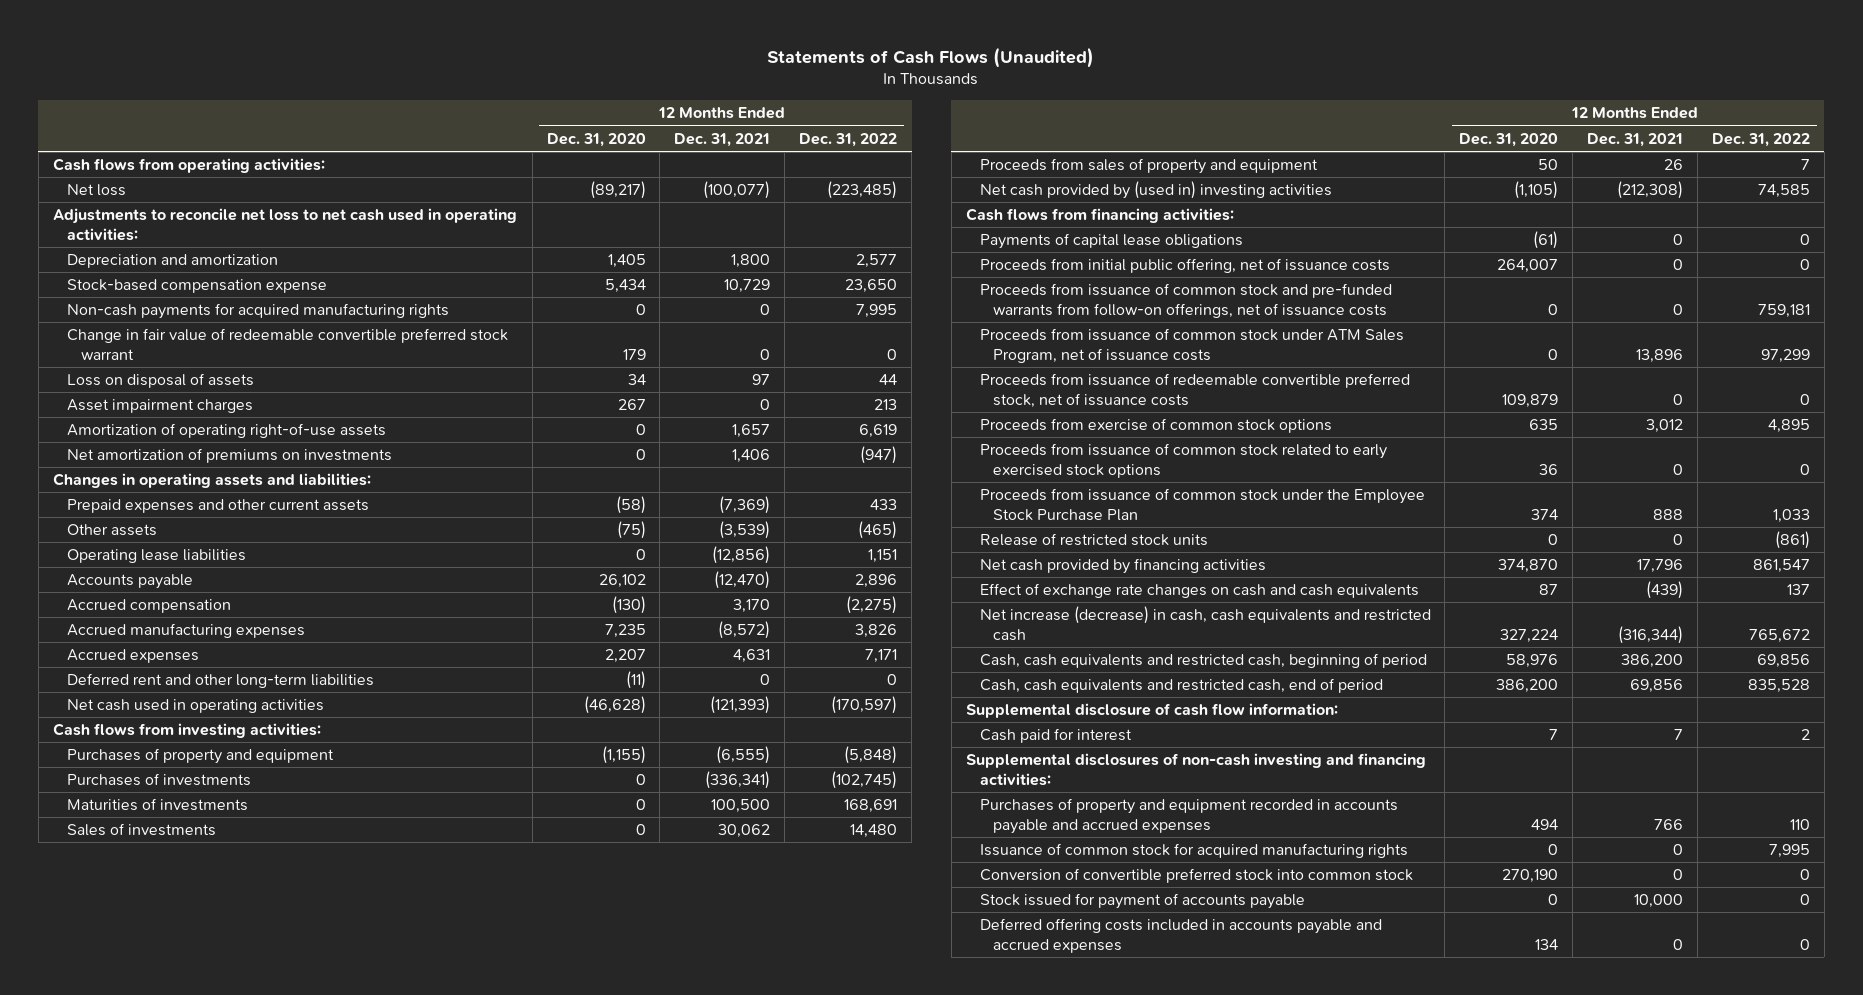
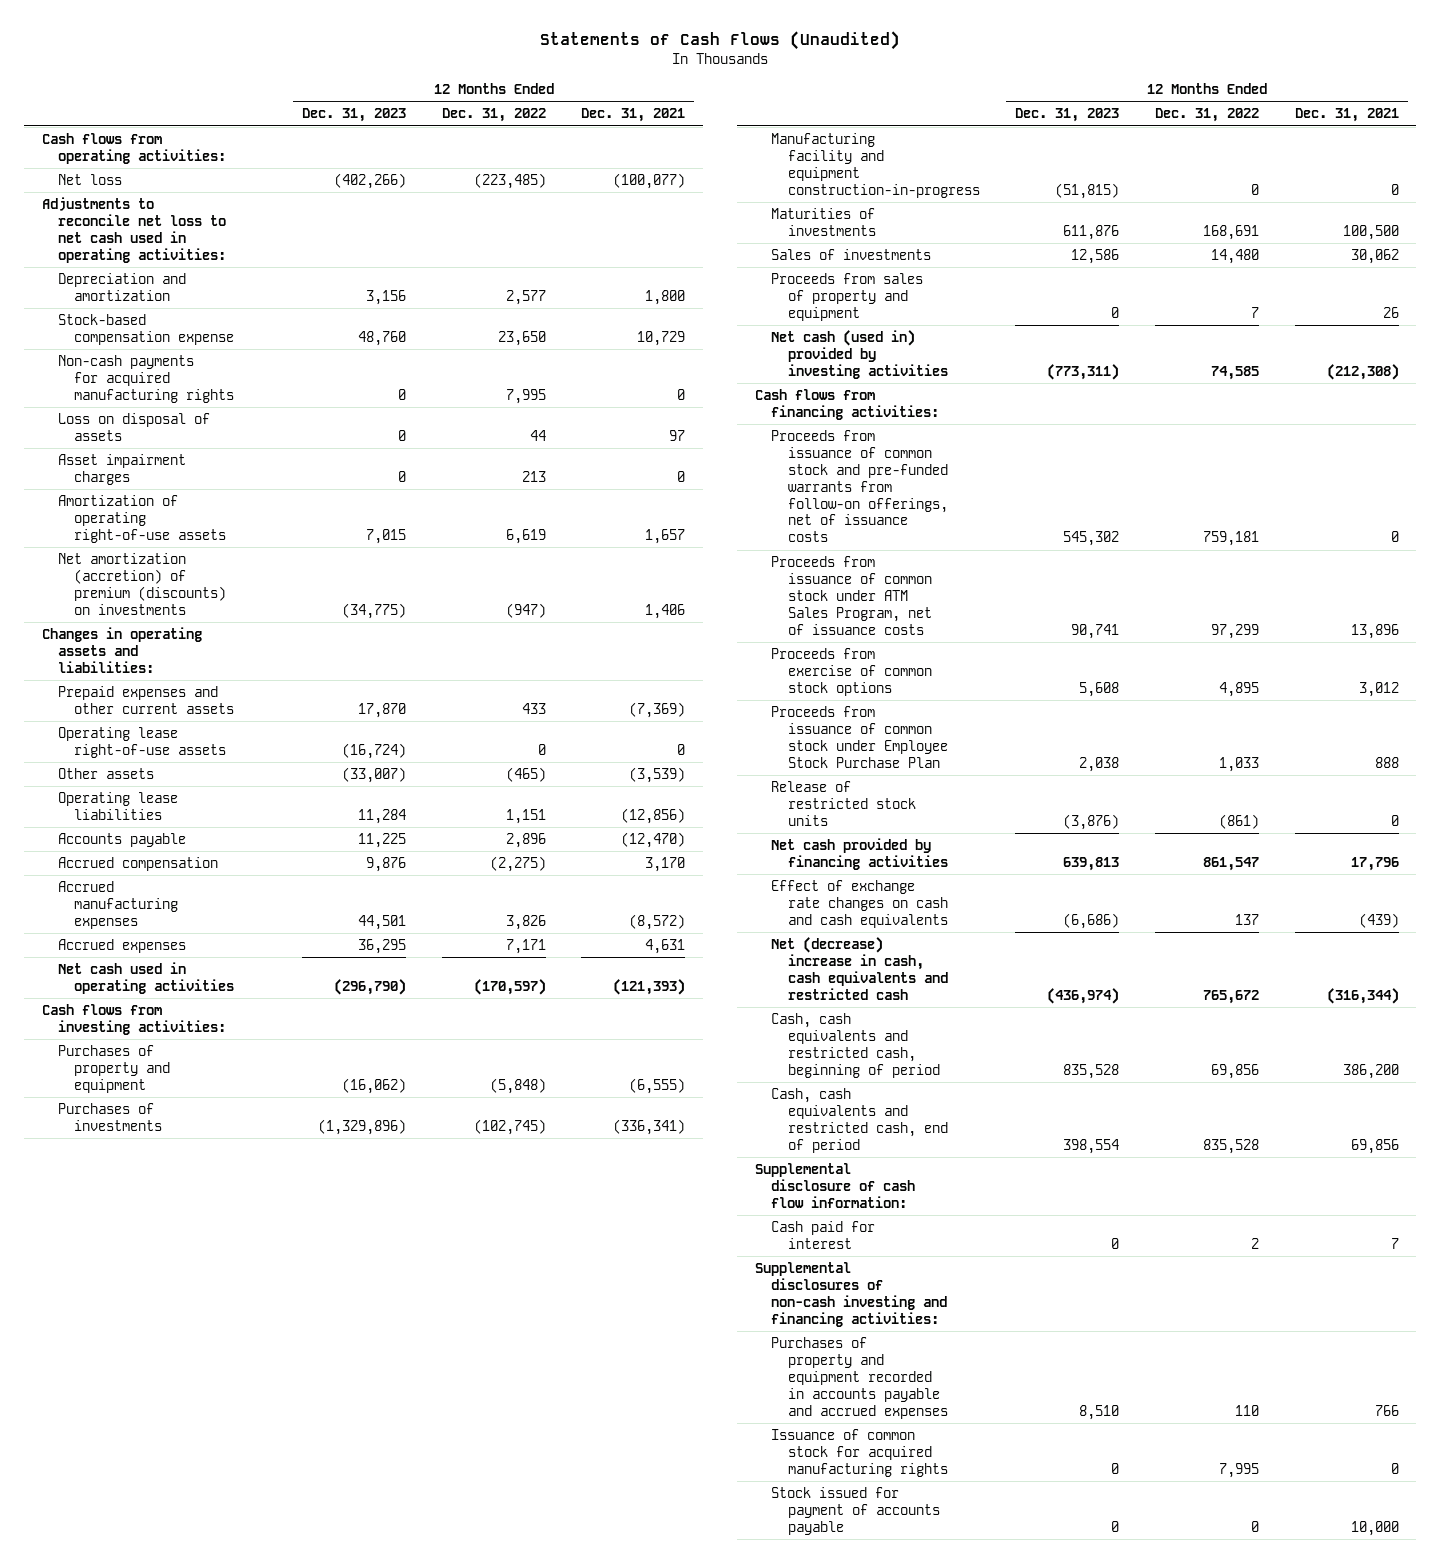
[546,132,646,147] Dec. 31, 2020 -> none
none -> [302,108,407,123] Dec. 31, 2023
[66,328,508,360] Change in fair value of redeemable convertible preferred stock warrant -> none
[66,448,392,464] Net amortization of premiums on investments -> [58,552,227,615] Net amortization (accretion) of premium (discounts) on investments
none -> [58,726,227,758] Operating lease right-of-use assets
[66,673,374,689] Deferred rent and other long-term liabilities -> none
none -> [771,132,980,198] Manufacturing facility and equipment construction-in-progress
[979,181,1332,200] Net cash provided by (used in) investing activities -> [771,329,948,379] Net cash (used in) provided by investing activities
[979,233,1243,250] Payments of capital lease obligations -> none
[979,258,1390,274] Proceeds from initial public offering, net of issuance costs -> none
[979,373,1410,408] Proceeds from issuance of redeemable convertible preferred stock, net of issuance costs -> none
[979,443,1387,478] Proceeds from issuance of common stock related to early exercised stock options -> none
[979,488,1425,521] Proceeds from issuance of common stock under the Employee Stock Purchase Plan -> [771,705,948,768] Proceeds from issuance of common stock under Employee Stock Purchase Plan
[979,606,1431,641] Net increase (decrease) in cash, cash equivalents and restricted cash -> [771,936,948,1000] Net (decrease) increase in cash, cash equivalents and restricted cash
[979,868,1413,884] Conversion of convertible preferred stock into common stock -> none
[979,918,1382,953] Deferred offering costs included in accounts payable and accrued expenses -> none

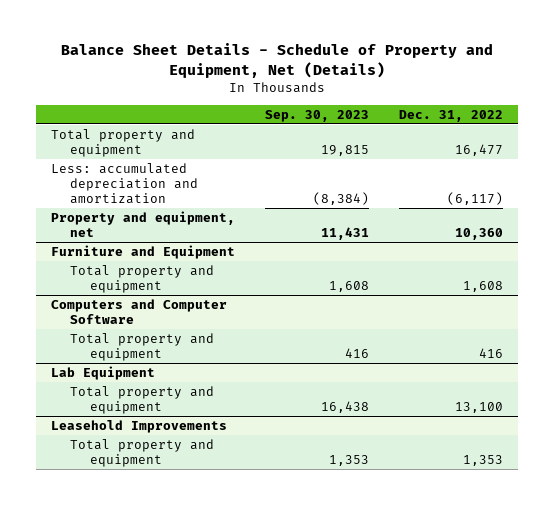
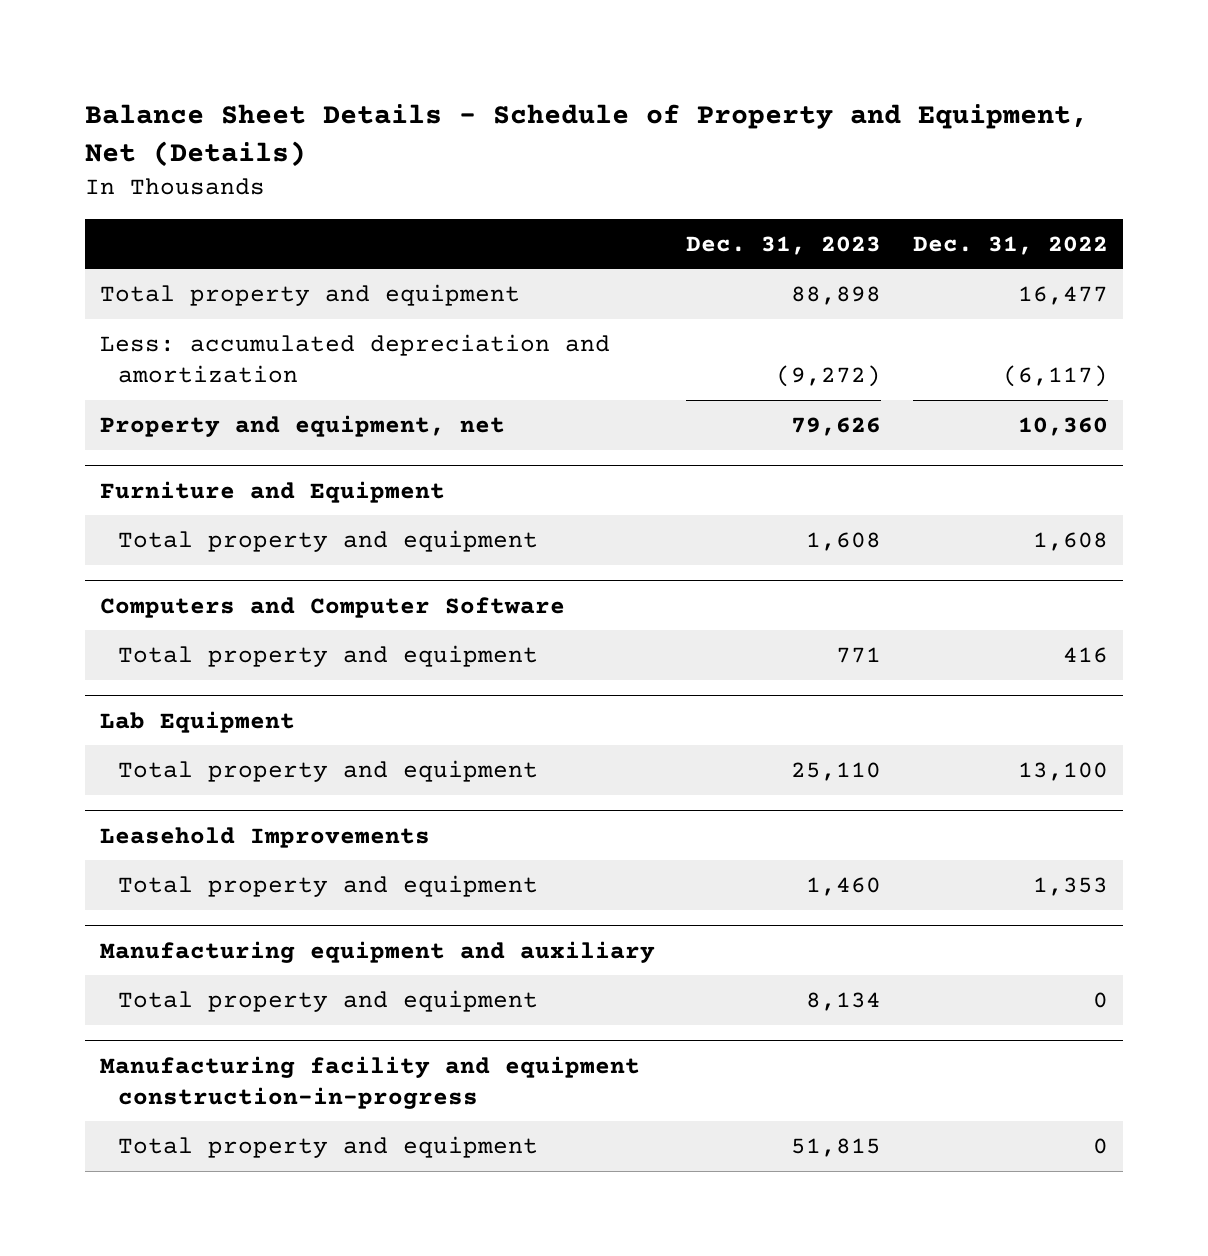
[264,109,369,122] Sep. 30, 2023 -> none
none -> [686,235,882,255] Dec. 31, 2023
none -> [100,940,656,963] Manufacturing equipment and auxiliary
none -> [117,989,538,1012] Total property and equipment
none -> [100,1055,641,1109] Manufacturing facility and equipment construction-in-progress
none -> [117,1135,538,1158] Total property and equipment

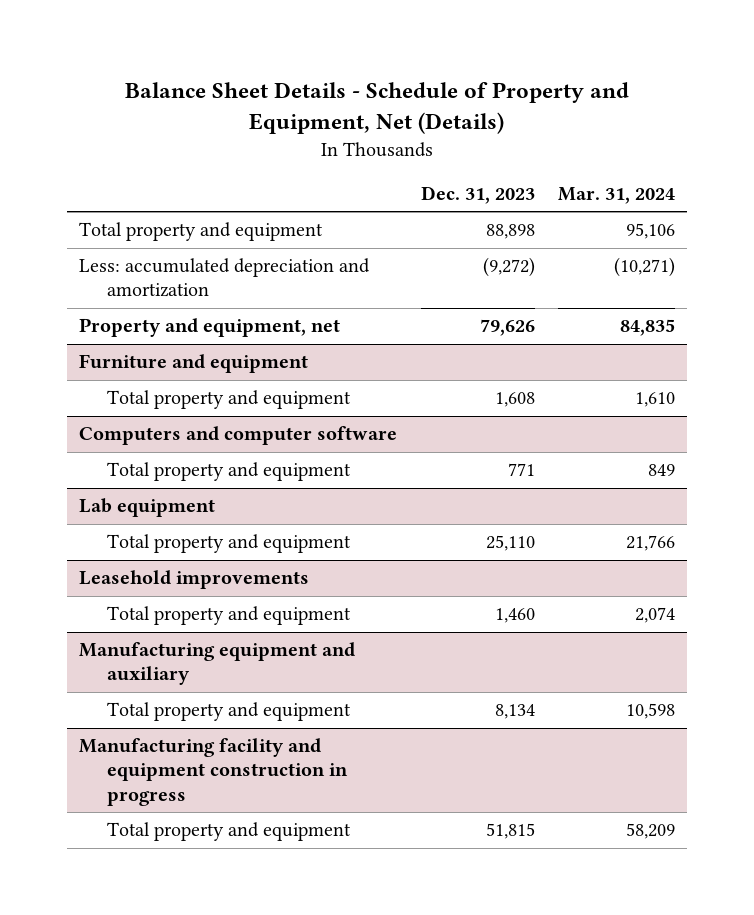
[912,235,1108,255] Dec. 31, 2022 -> none
none -> [558,186,676,204] Mar. 31, 2024
[100,480,446,503] Furniture and Equipment -> [78,354,308,374] Furniture and equipment
[100,596,566,618] Computers and Computer Software -> [78,426,397,446] Computers and computer software
[100,710,296,733] Lab Equipment -> [78,498,215,518] Lab equipment
[100,826,431,848] Leasehold Improvements -> [78,570,309,590] Leasehold improvements
[100,1055,641,1109] Manufacturing facility and equipment construction-in-progress -> [78,738,349,806] Manufacturing facility and equipment construction in progress

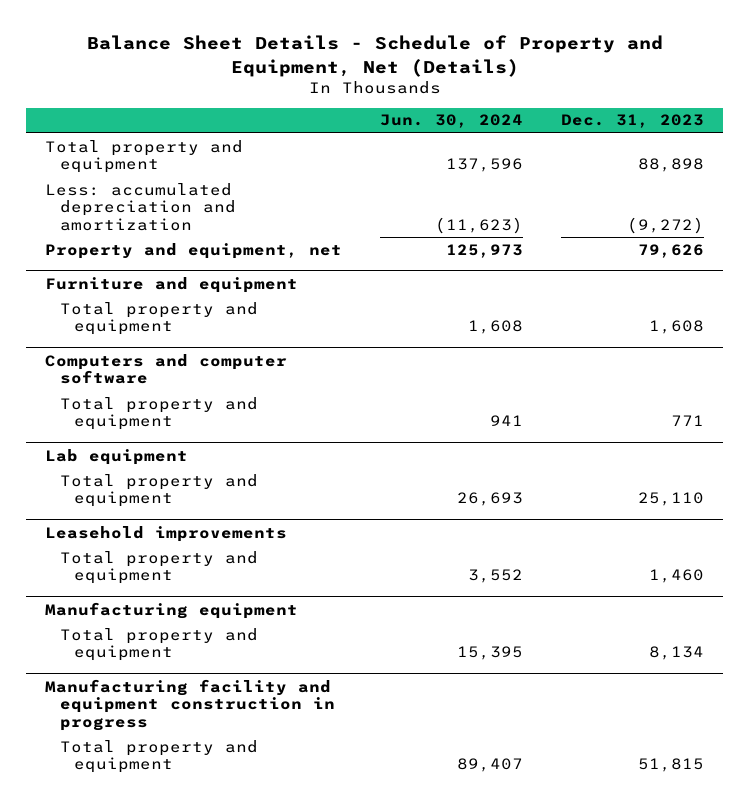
[558,186,676,204] Mar. 31, 2024 -> none
none -> [380,114,524,129] Jun. 30, 2024
[78,642,355,686] Manufacturing equipment and auxiliary -> [45,601,299,619] Manufacturing equipment

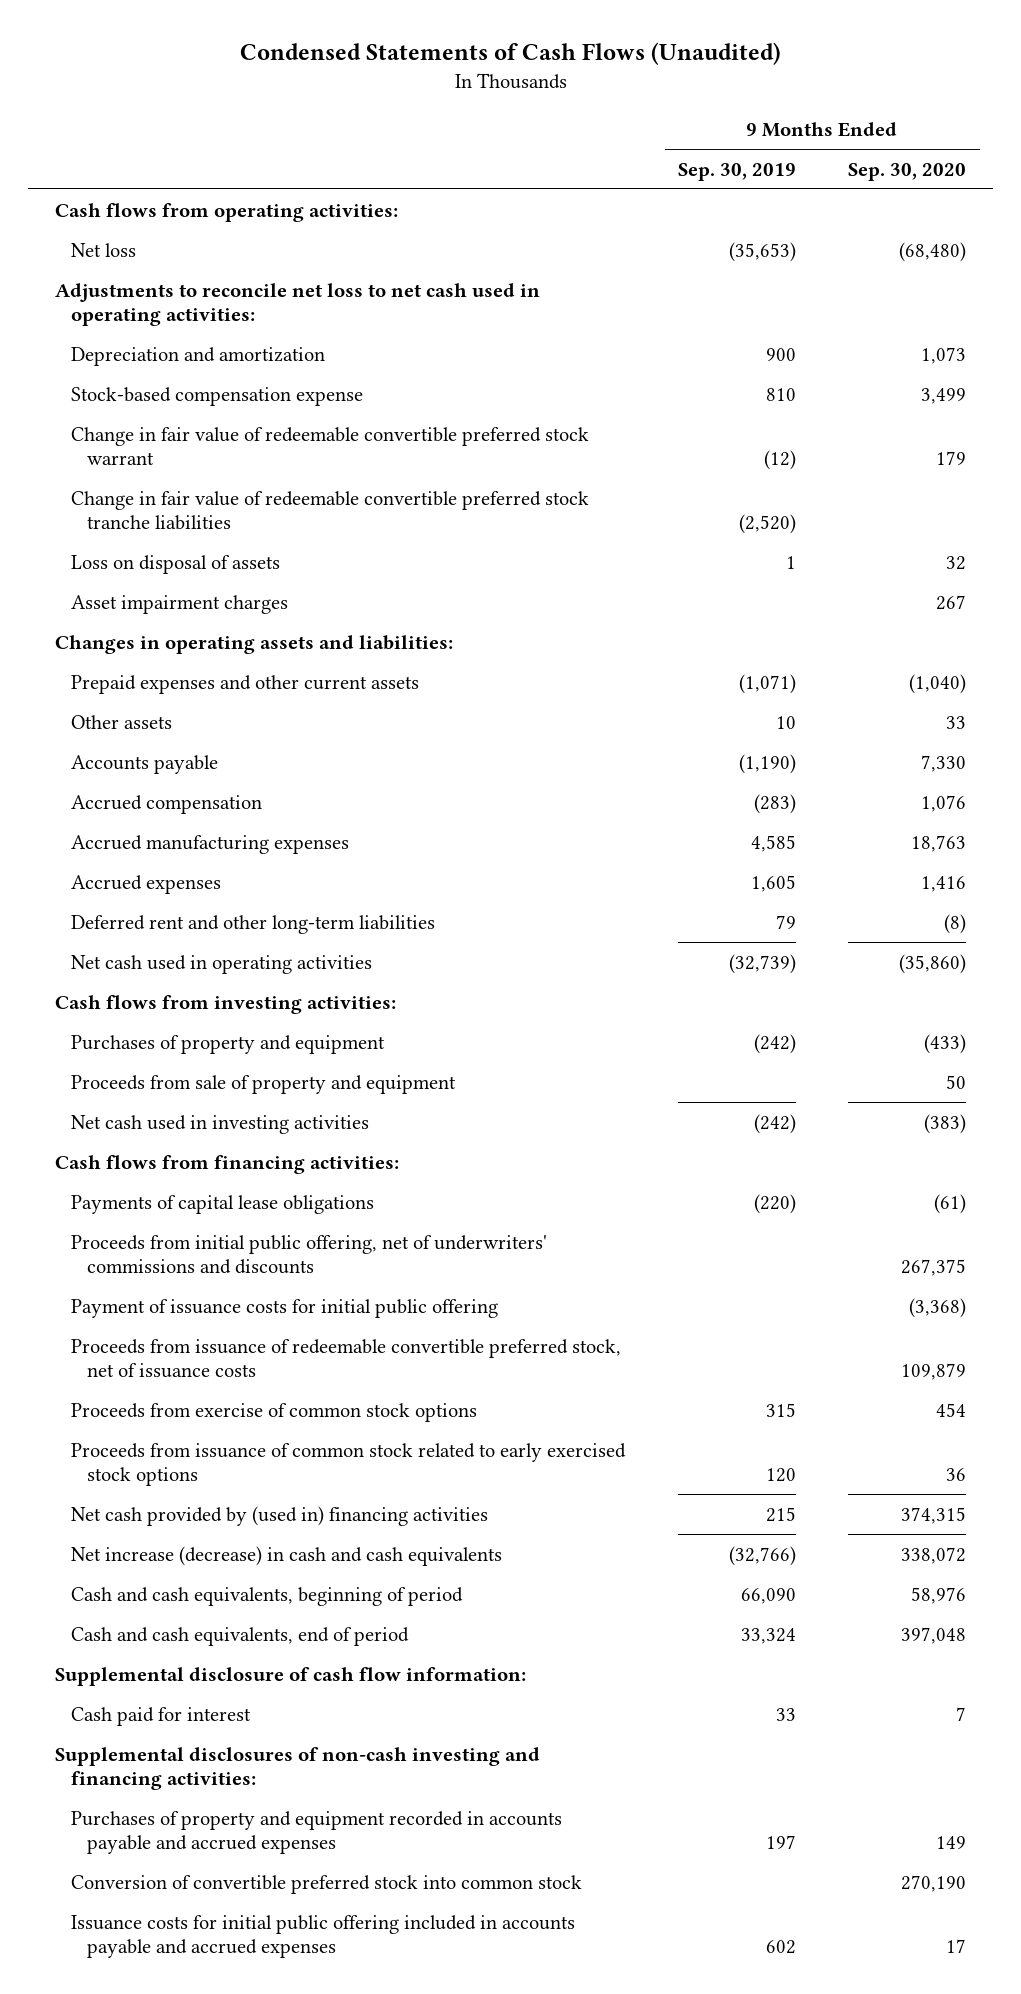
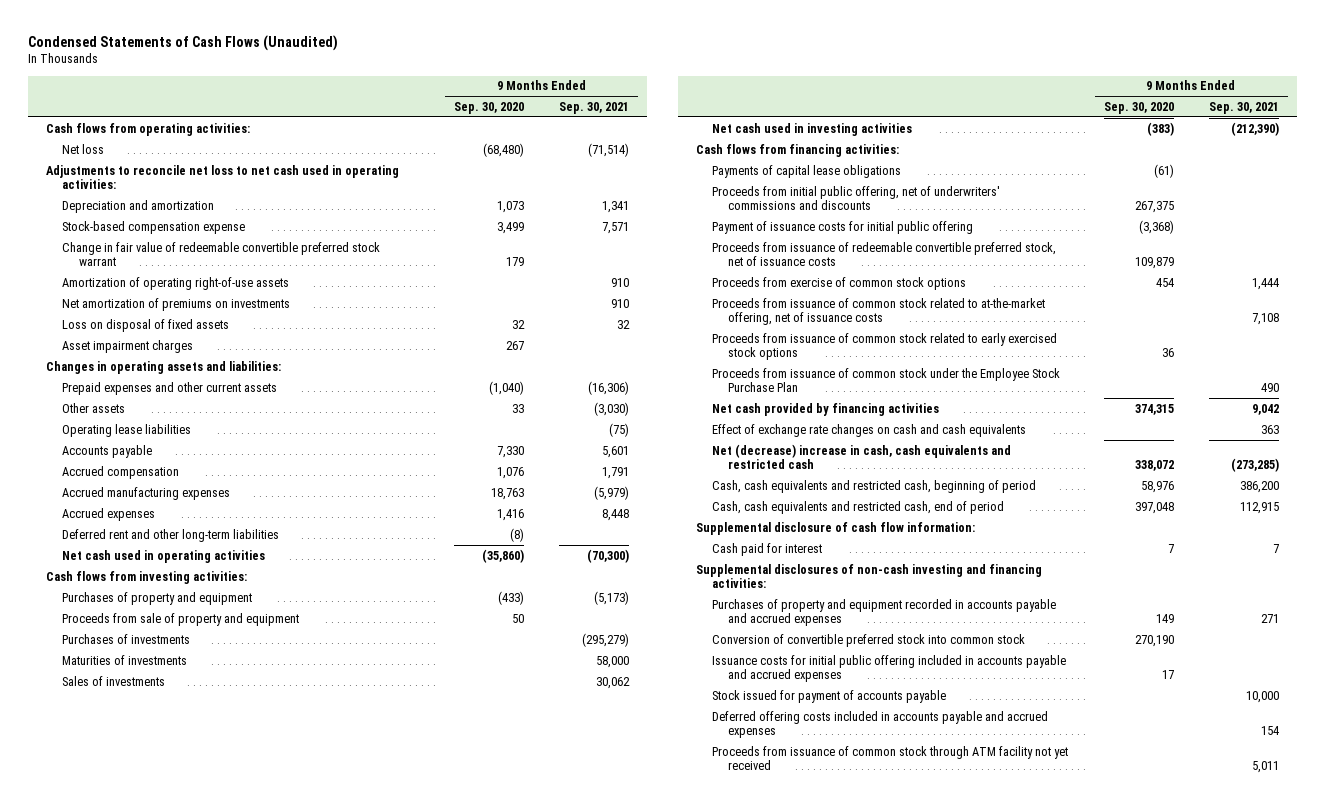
[677,162,796,181] Sep. 30, 2019 -> none
none -> [559,101,630,114] Sep. 30, 2021
[71,490,590,531] Change in fair value of redeemable convertible preferred stock tranche liabilities -> none
none -> [62,276,290,290] Amortization of operating right-of-use assets
none -> [62,297,291,311] Net amortization of premiums on investments
[71,554,281,574] Loss on disposal of assets -> [62,318,230,332] Loss on disposal of fixed assets
none -> [62,423,192,437] Operating lease liabilities
none -> [62,633,191,644] Purchases of investments
none -> [62,654,188,665] Maturities of investments
none -> [62,675,166,686] Sales of investments
none -> [711,297,1045,326] Proceeds from issuance of common stock related to at-the-market offering, net of issuance costs
none -> [711,367,1060,393] Proceeds from issuance of common stock under the Employee Stock Purchase Plan
[71,1505,489,1526] Net cash provided by (used in) financing activities -> [711,402,939,416] Net cash provided by financing activities
none -> [711,423,1026,437] Effect of exchange rate changes on cash and cash equivalents
[71,1545,503,1566] Net increase (decrease) in cash and cash equivalents -> [711,443,1011,470] Net (decrease) increase in cash, cash equivalents and restricted cash
[71,1586,464,1606] Cash and cash equivalents, beginning of period -> [711,479,1036,493] Cash, cash equivalents and restricted cash, beginning of period
[71,1626,410,1646] Cash and cash equivalents, end of period -> [711,500,1004,514] Cash, cash equivalents and restricted cash, end of period
none -> [711,689,946,703] Stock issued for payment of accounts payable
none -> [711,710,1048,739] Deferred offering costs included in accounts payable and accrued expenses
none -> [711,745,1068,771] Proceeds from issuance of common stock through ATM facility not yet received

